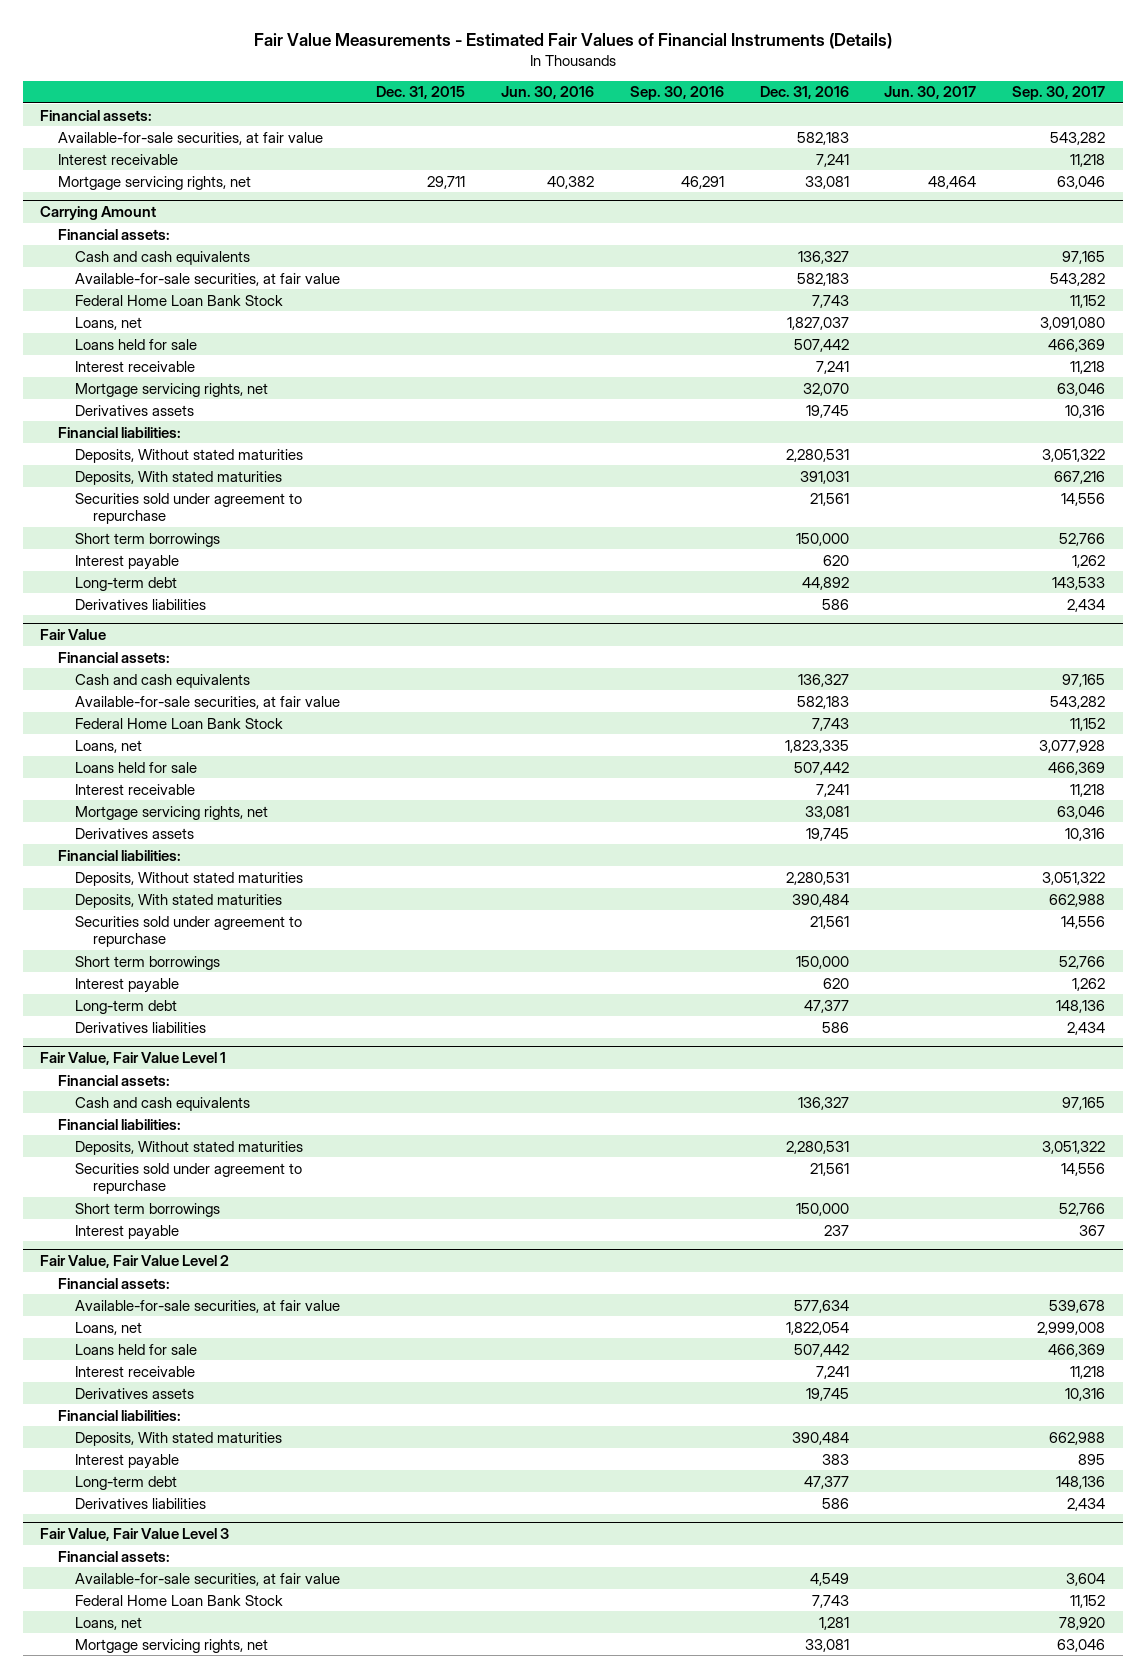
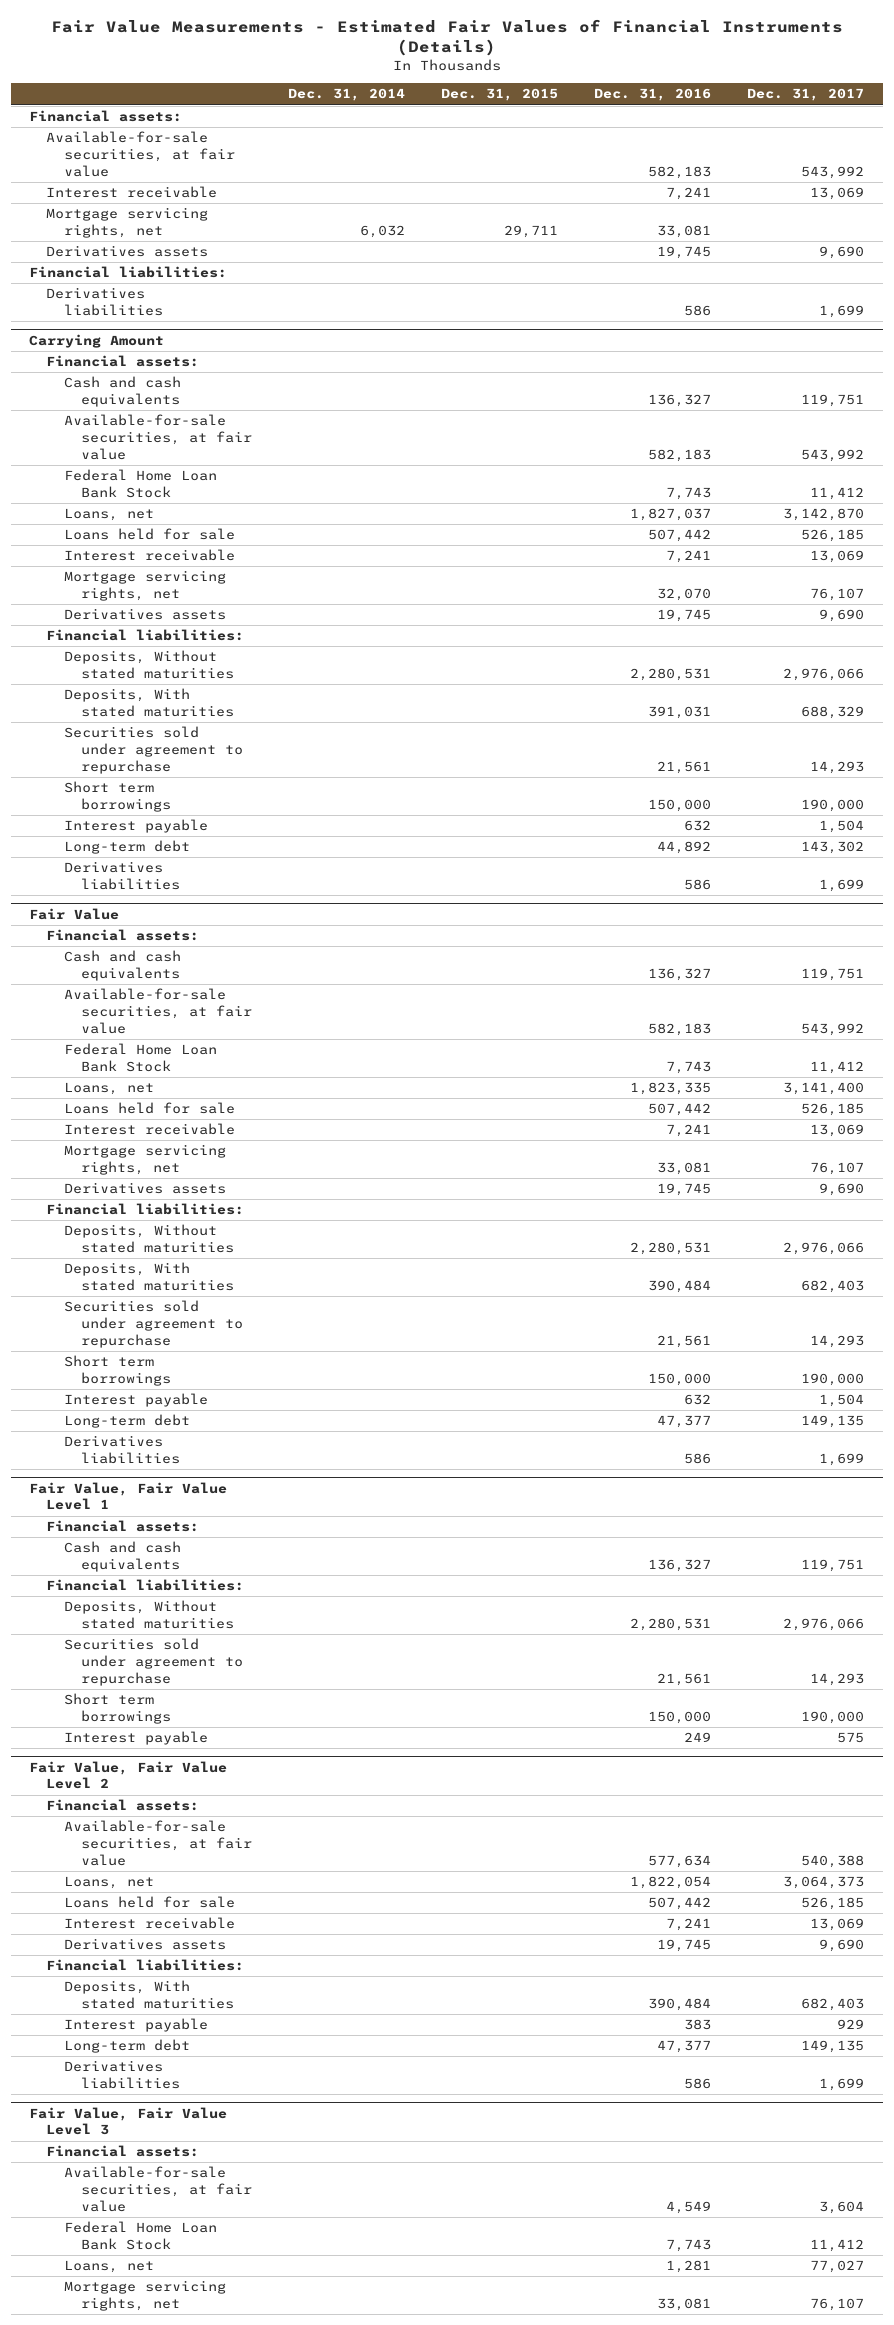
[501,86,595,100] Jun. 30, 2016 -> none
[629,86,724,101] Sep. 30, 2016 -> none
[884,86,977,100] Jun. 30, 2017 -> none
[1012,86,1106,101] Sep. 30, 2017 -> none
none -> [288,88,406,102] Dec. 31, 2014
none -> [747,88,865,102] Dec. 31, 2017
none -> [46,245,209,258] Derivatives assets
none -> [29,266,228,279] Financial liabilities:
none -> [46,287,163,317] Derivatives liabilities
[822,554,849,566] 620 -> [684,820,712,832] 632
[822,977,849,989] 620 -> [684,1394,712,1406] 632
[823,1224,849,1236] 237 -> [684,1732,712,1743] 249

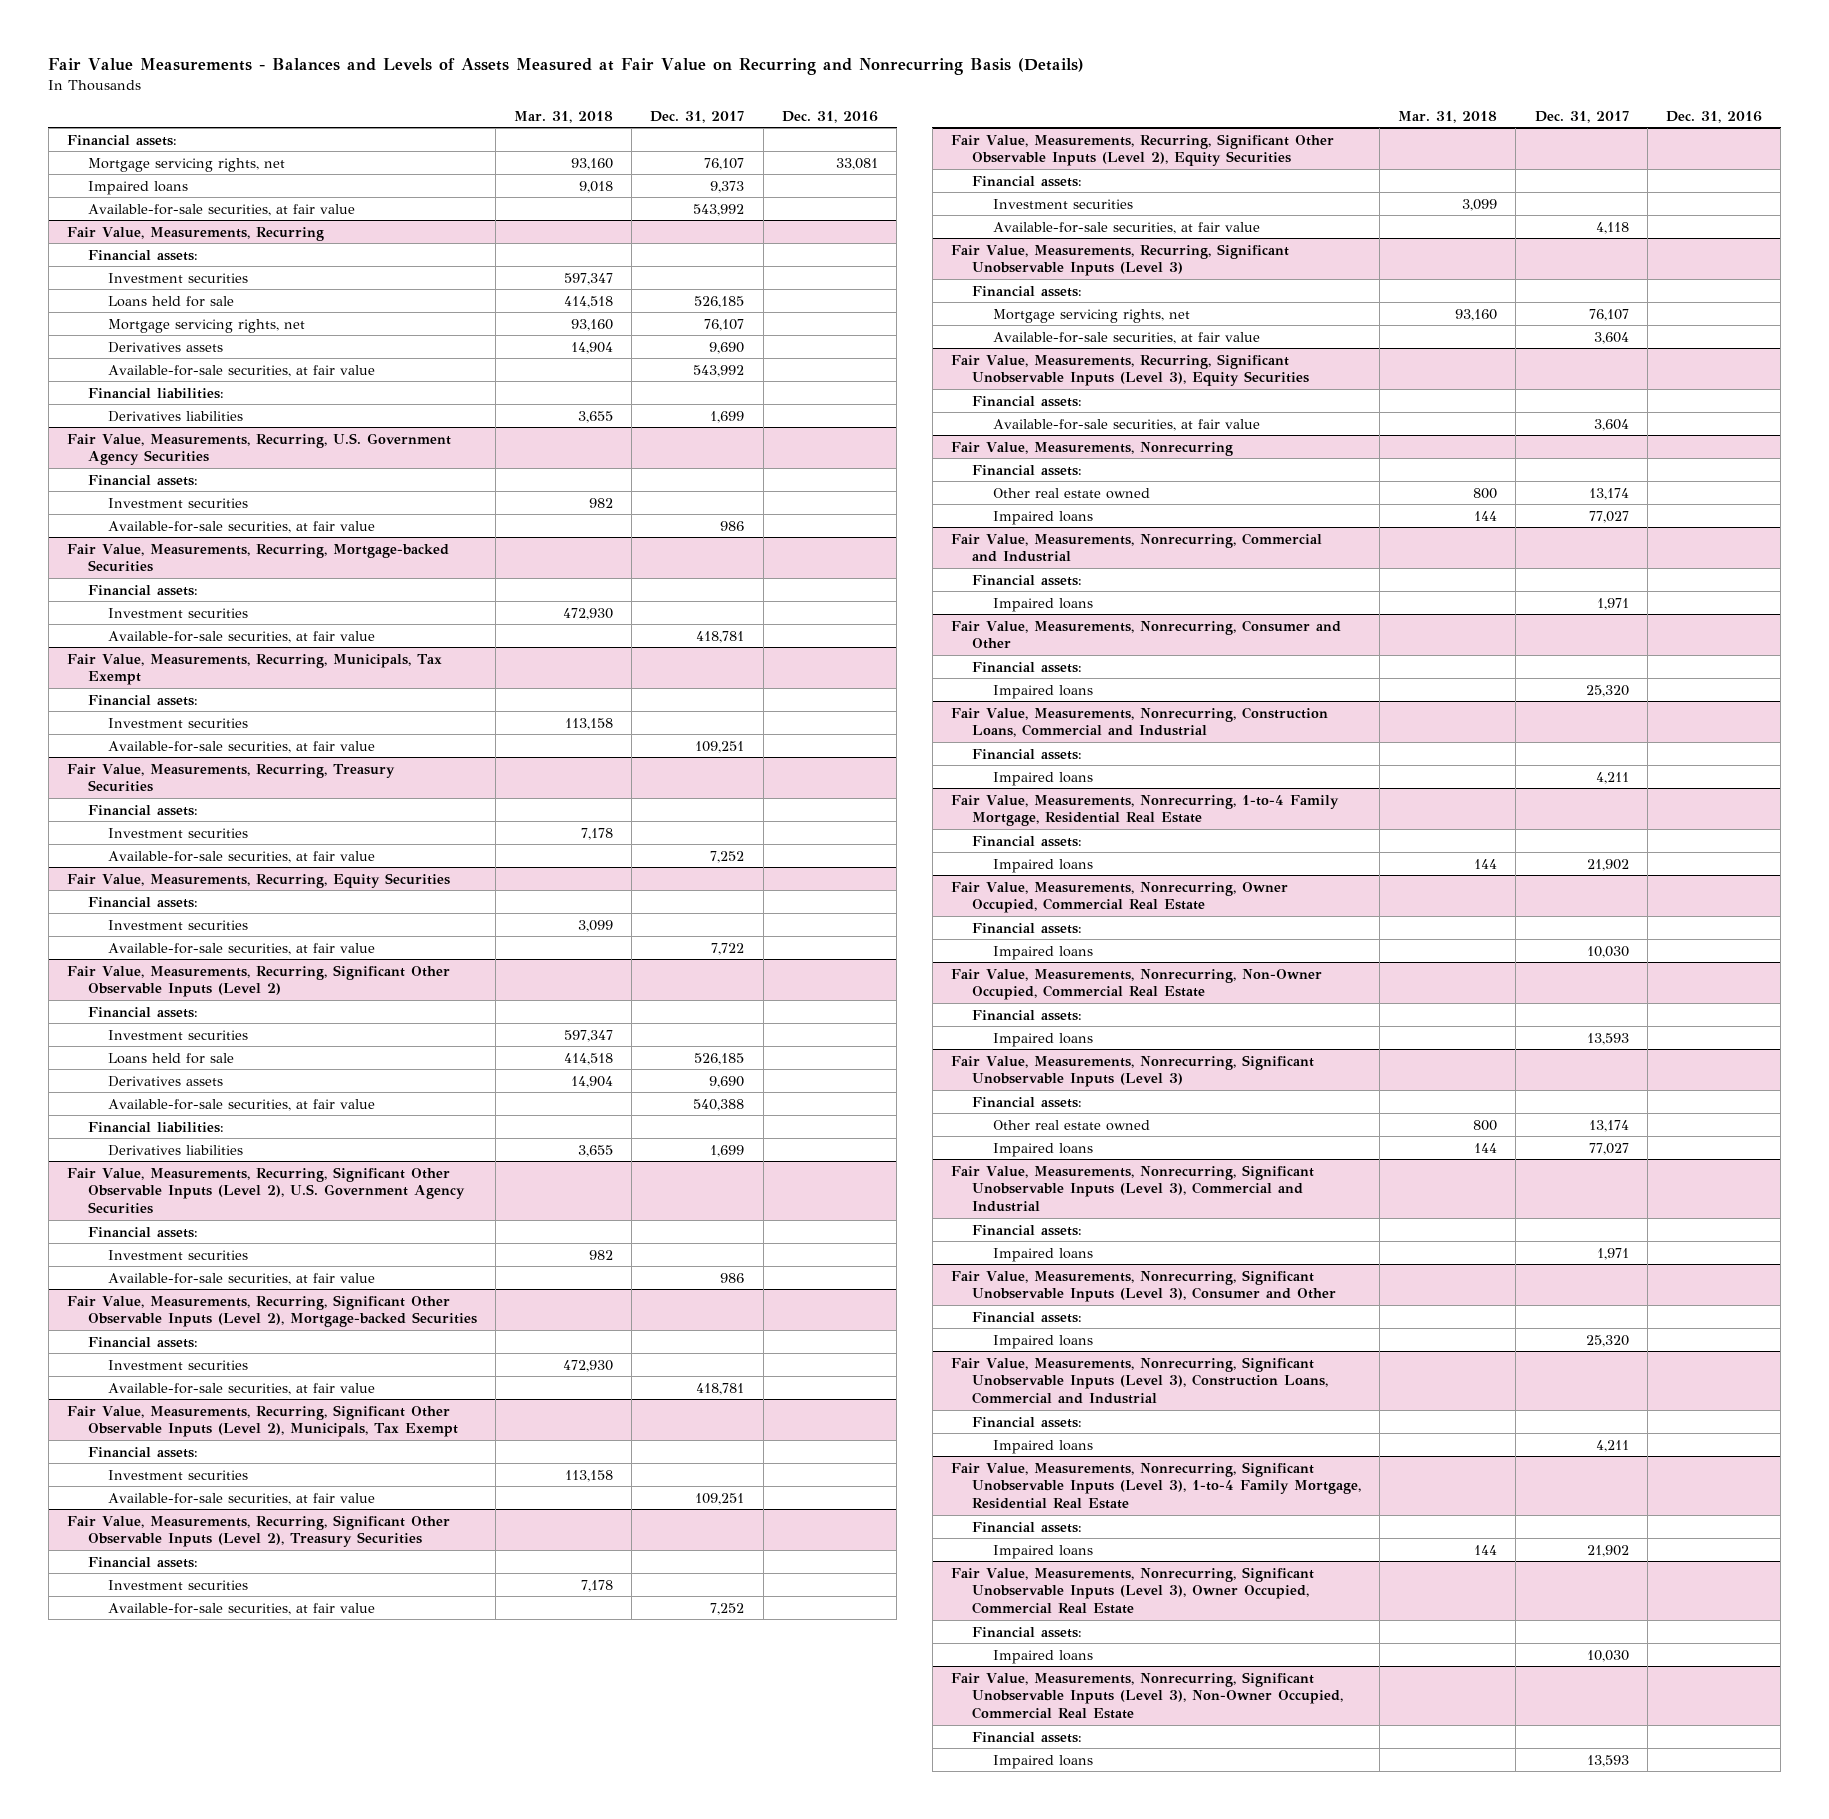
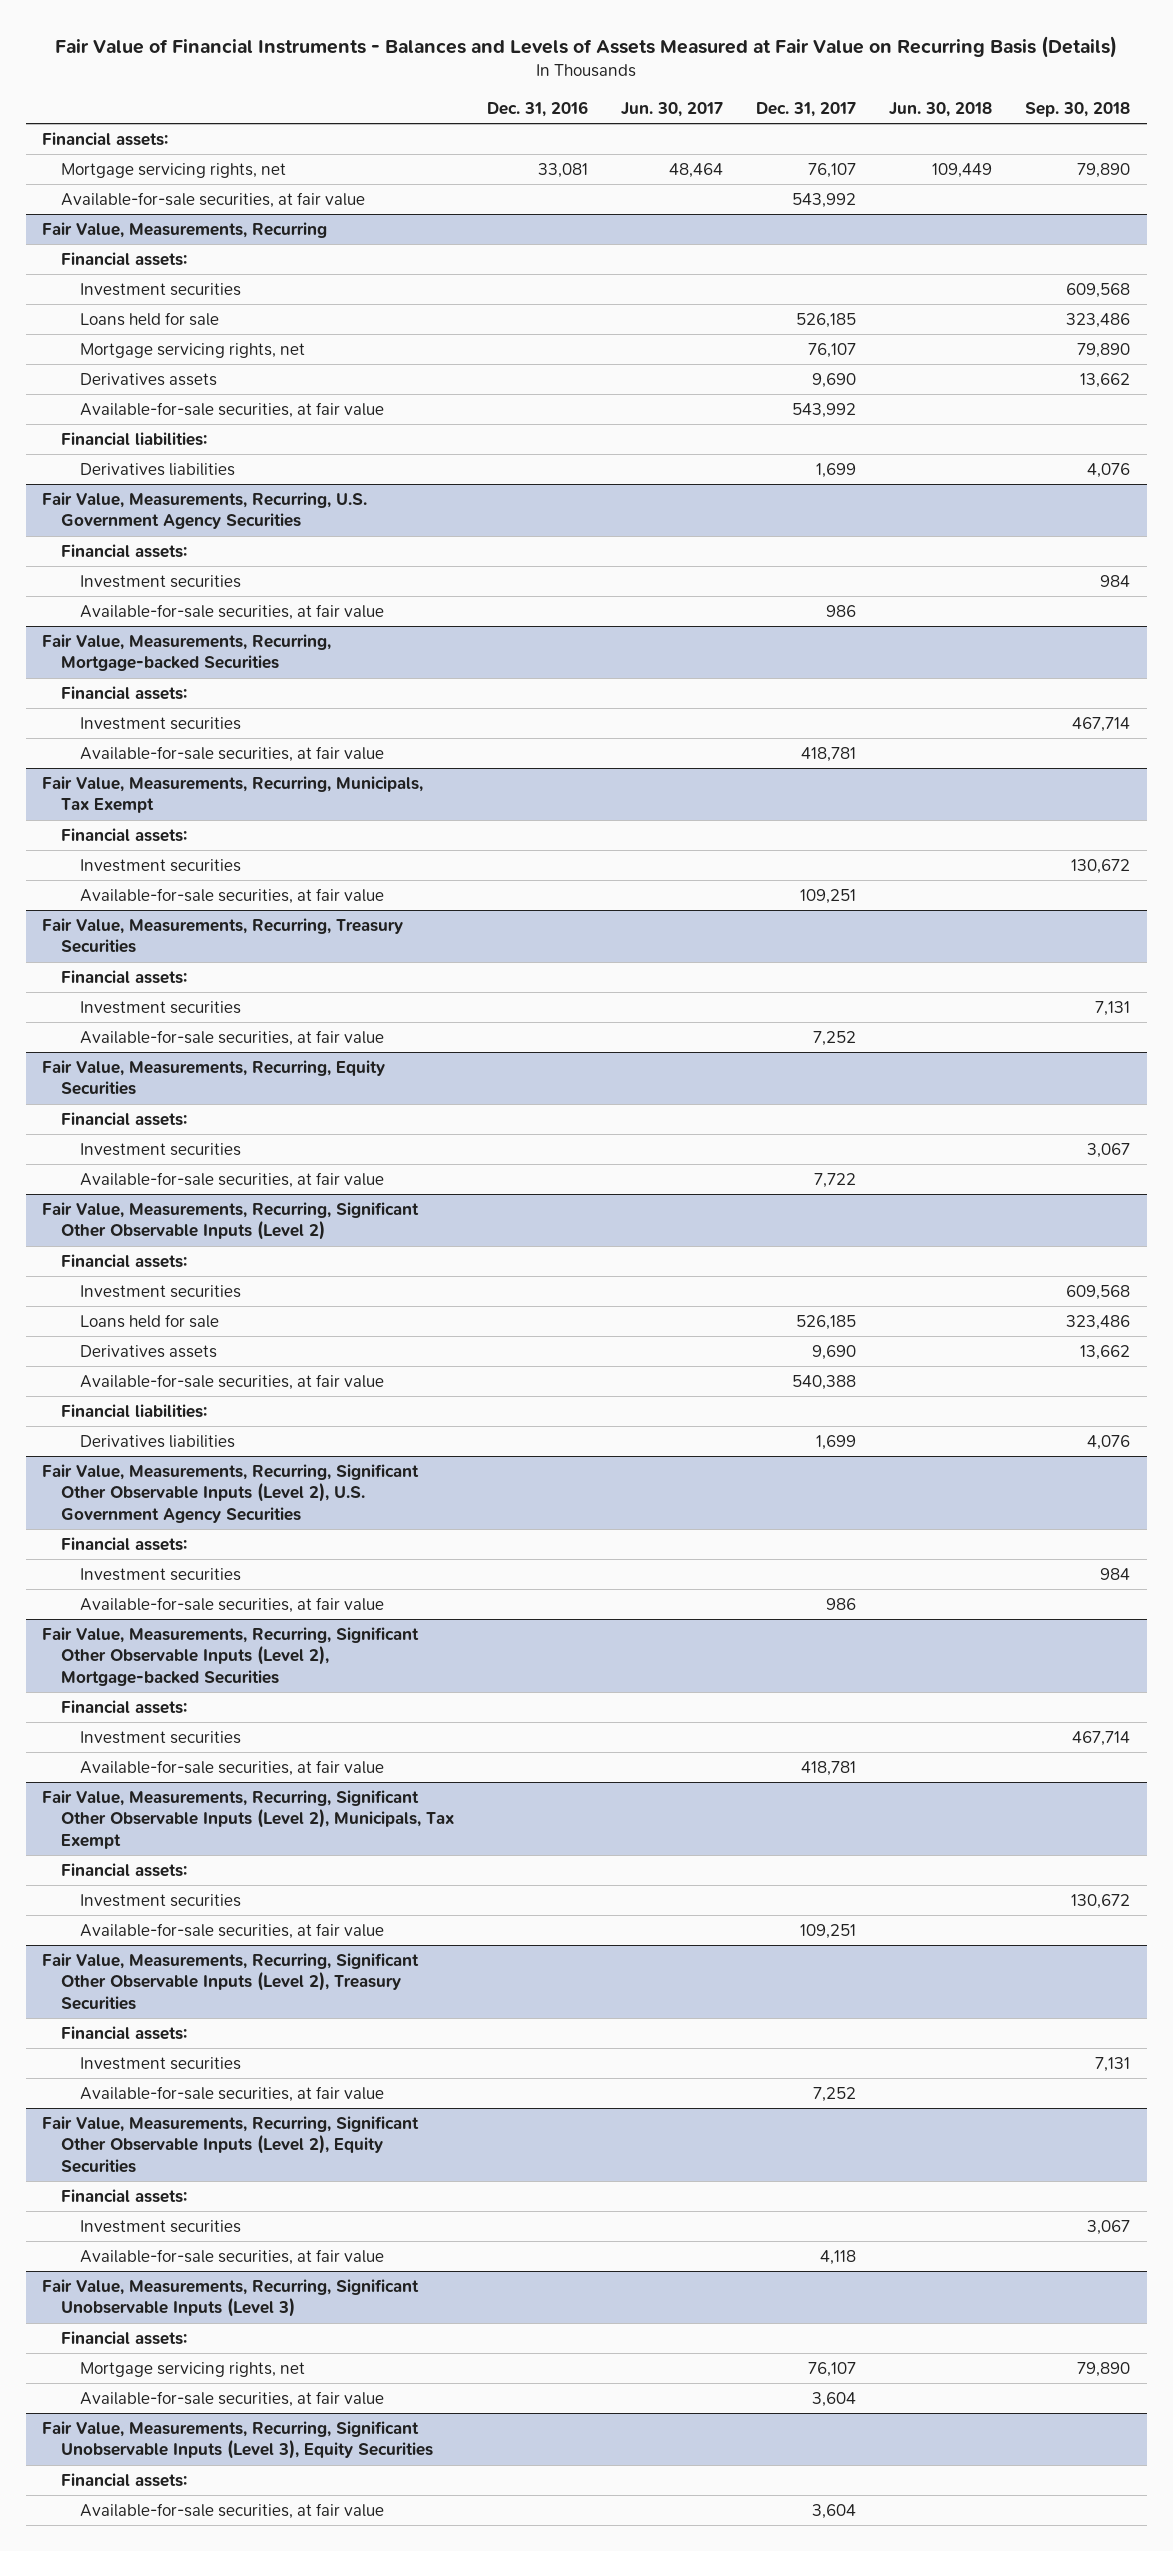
[48,58,1085,76] Fair Value Measurements - Balances and Levels of Assets Measured at Fair Value on Recurring and Nonrecurring Basis (Details) -> [55,35,1118,58] Fair Value of Financial Instruments - Balances and Levels of Assets Measured at Fair Value on Recurring Basis (Details)
[514,110,614,123] Mar. 31, 2018 -> none
none -> [621,101,724,117] Jun. 30, 2017
none -> [889,101,993,117] Jun. 30, 2018
none -> [1025,101,1131,117] Sep. 30, 2018
[87,180,188,195] Impaired loans -> none
[951,441,1234,456] Fair Value, Measurements, Nonrecurring -> none
[971,464,1082,476] Financial assets: -> none
[992,487,1150,499] Other real estate owned -> none
[992,510,1093,525] Impaired loans -> none
[951,532,1323,563] Fair Value, Measurements, Nonrecurring, Commercial and Industrial -> none
[971,574,1082,586] Financial assets: -> none
[992,597,1093,612] Impaired loans -> none
[951,619,1342,650] Fair Value, Measurements, Nonrecurring, Consumer and Other -> none
[971,661,1082,673] Financial assets: -> none
[992,684,1093,699] Impaired loans -> none
[951,706,1329,738] Fair Value, Measurements, Nonrecurring, Construction Loans, Commercial and Industrial -> none
[971,748,1082,760] Financial assets: -> none
[992,771,1093,786] Impaired loans -> none
[951,794,1340,827] Fair Value, Measurements, Nonrecurring, 1-to-4 Family Mortgage, Residential Real Estate -> none
[971,835,1082,847] Financial assets: -> none
[992,858,1093,873] Impaired loans -> none
[951,881,1289,914] Fair Value, Measurements, Nonrecurring, Owner Occupied, Commercial Real Estate -> none
[971,922,1082,934] Financial assets: -> none
[992,945,1093,960] Impaired loans -> none
[951,968,1323,1001] Fair Value, Measurements, Nonrecurring, Non-Owner Occupied, Commercial Real Estate -> none
[971,1009,1082,1021] Financial assets: -> none
[992,1032,1093,1047] Impaired loans -> none
[951,1054,1315,1088] Fair Value, Measurements, Nonrecurring, Significant Unobservable Inputs (Level 3) -> none
[971,1096,1082,1108] Financial assets: -> none
[992,1119,1150,1131] Other real estate owned -> none
[992,1142,1093,1157] Impaired loans -> none
[951,1164,1315,1213] Fair Value, Measurements, Nonrecurring, Significant Unobservable Inputs (Level 3), Commercial and Industrial -> none
[971,1224,1082,1236] Financial assets: -> none
[992,1247,1093,1262] Impaired loans -> none
[951,1269,1336,1303] Fair Value, Measurements, Nonrecurring, Significant Unobservable Inputs (Level 3), Consumer and Other -> none
[971,1311,1082,1323] Financial assets: -> none
[992,1334,1093,1349] Impaired loans -> none
[951,1356,1328,1405] Fair Value, Measurements, Nonrecurring, Significant Unobservable Inputs (Level 3), Construction Loans, Commercial and Industrial -> none
[971,1416,1082,1428] Financial assets: -> none
[992,1439,1093,1454] Impaired loans -> none
[951,1461,1361,1510] Fair Value, Measurements, Nonrecurring, Significant Unobservable Inputs (Level 3), 1-to-4 Family Mortgage, Residential Real Estate -> none
[971,1521,1082,1533] Financial assets: -> none
[992,1544,1093,1559] Impaired loans -> none
[951,1566,1315,1615] Fair Value, Measurements, Nonrecurring, Significant Unobservable Inputs (Level 3), Owner Occupied, Commercial Real Estate -> none
[971,1626,1082,1638] Financial assets: -> none
[992,1649,1093,1664] Impaired loans -> none
[951,1671,1343,1720] Fair Value, Measurements, Nonrecurring, Significant Unobservable Inputs (Level 3), Non-Owner Occupied, Commercial Real Estate -> none
[971,1731,1082,1743] Financial assets: -> none
[992,1754,1093,1769] Impaired loans -> none

